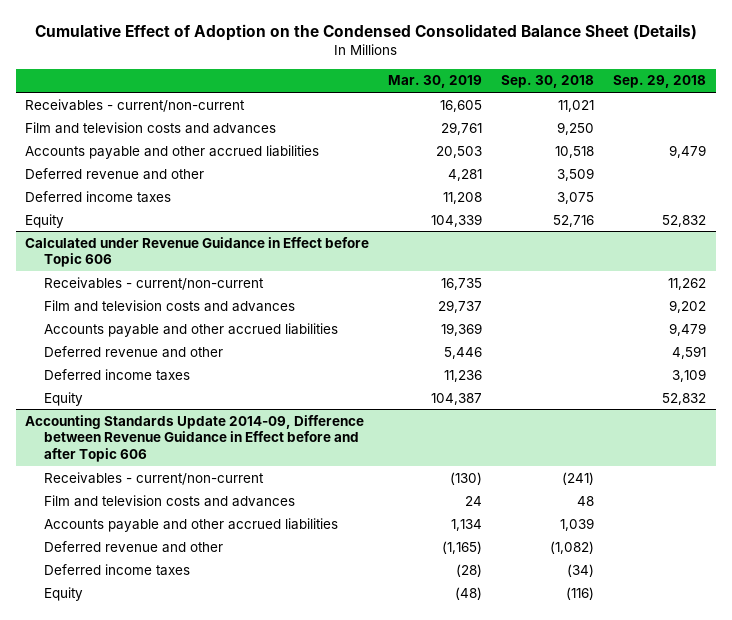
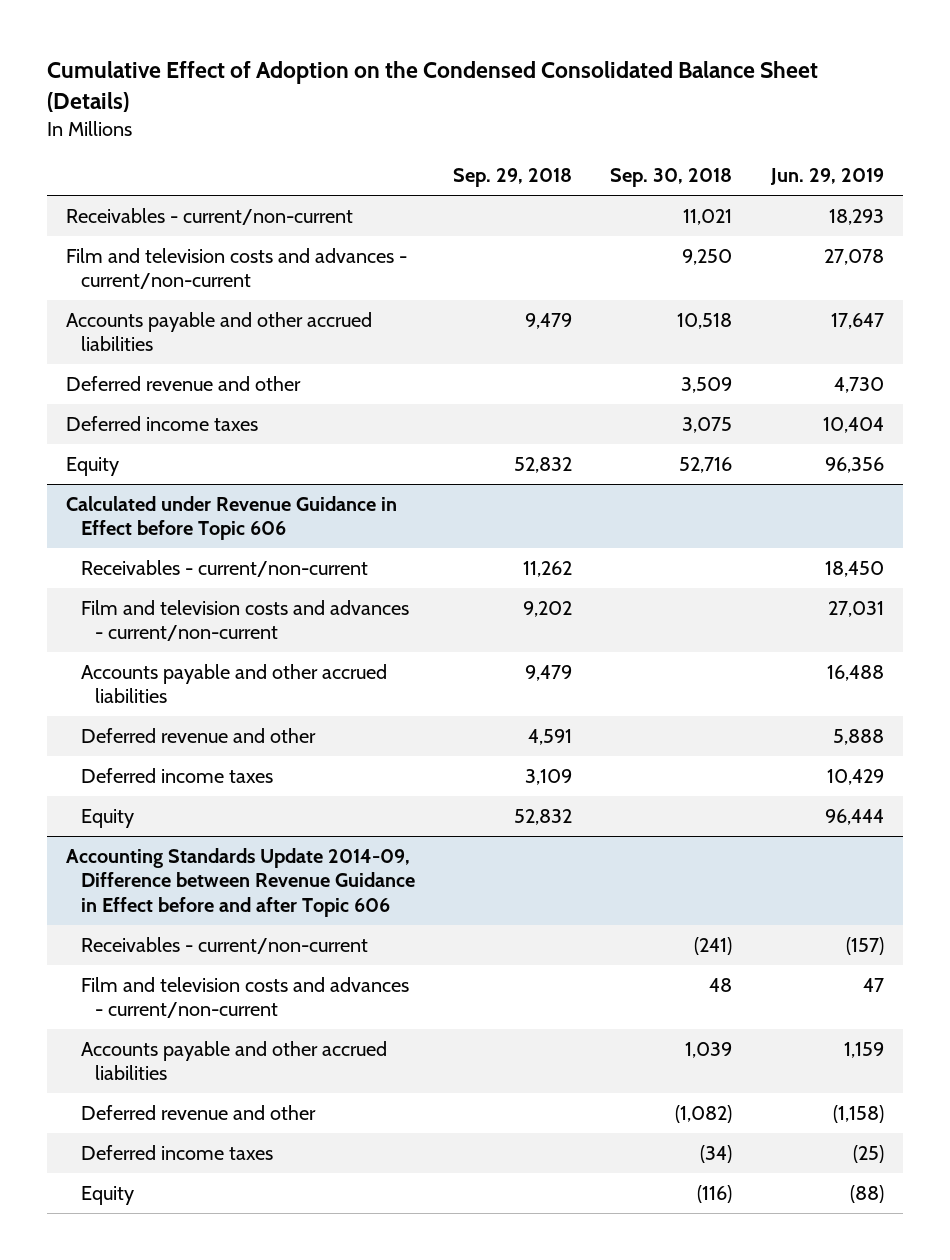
[388,75,483,89] Mar. 30, 2019 -> none
none -> [769,168,884,186] Jun. 29, 2019
[25,121,277,134] Film and television costs and advances -> [66,247,408,290] Film and television costs and advances - current/non-current
[43,299,295,312] Film and television costs and advances -> [80,599,409,642] Film and television costs and advances - current/non-current
[43,494,295,507] Film and television costs and advances -> [80,976,409,1019] Film and television costs and advances - current/non-current

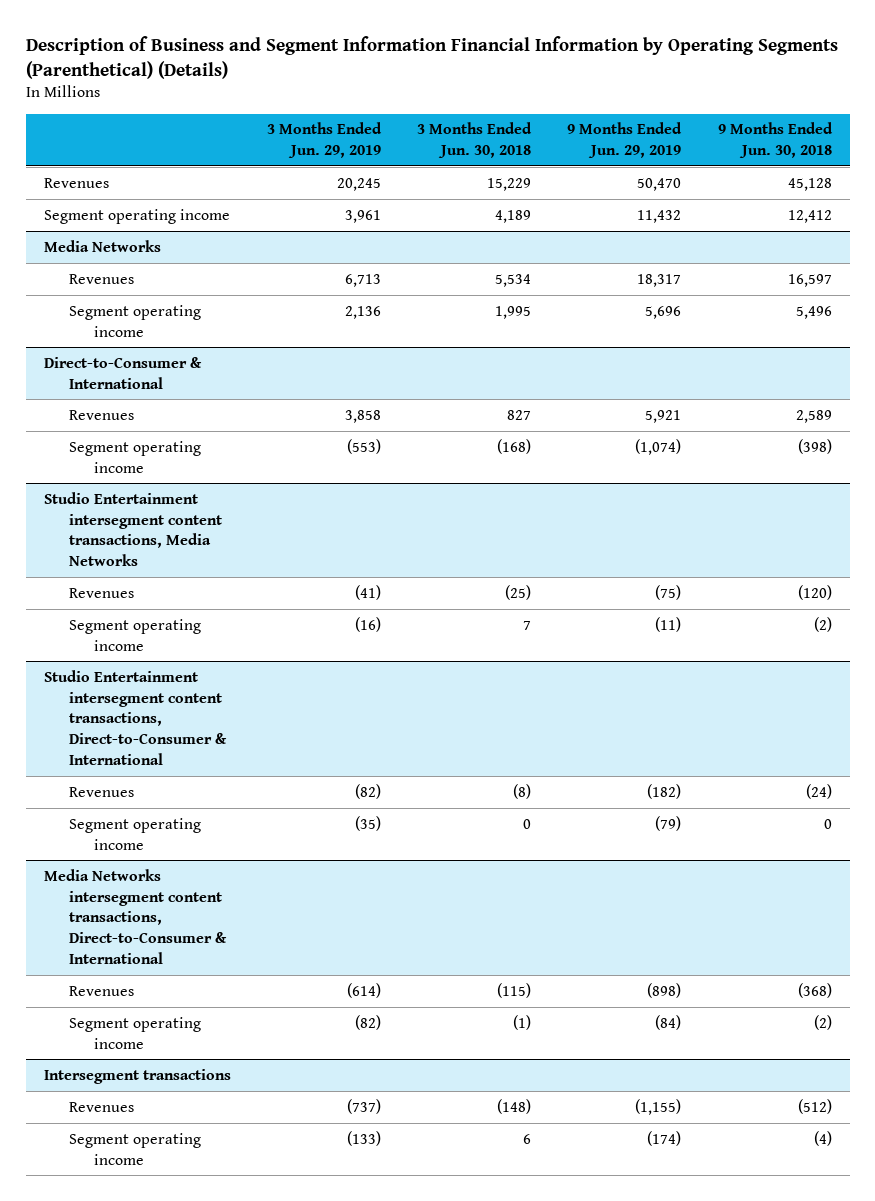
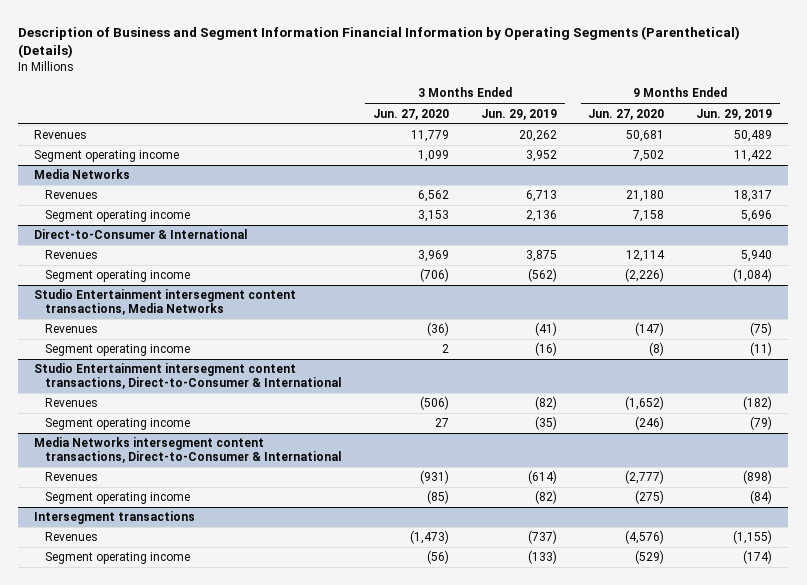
[417,122,533,159] 3 Months Ended Jun. 30, 2018 -> none
[717,122,833,159] 9 Months Ended Jun. 30, 2018 -> none
none -> [372,108,449,120] Jun. 27, 2020
none -> [588,108,665,120] Jun. 27, 2020
[337,177,382,191] 20,245 -> [518,130,557,143] 20,262
[637,177,682,191] 50,470 -> [734,130,773,143] 50,489
[345,209,382,223] 3,961 -> [525,150,557,163] 3,952
[637,209,682,223] 11,432 -> [734,150,773,163] 11,422
[345,409,382,423] 3,858 -> [525,250,557,263] 3,875
[645,409,682,423] 5,921 -> [741,250,773,263] 5,940
[347,438,382,454] (553) -> [527,268,557,283] (562)
[635,438,682,455] (1,074) -> [733,268,773,283] (1,084)

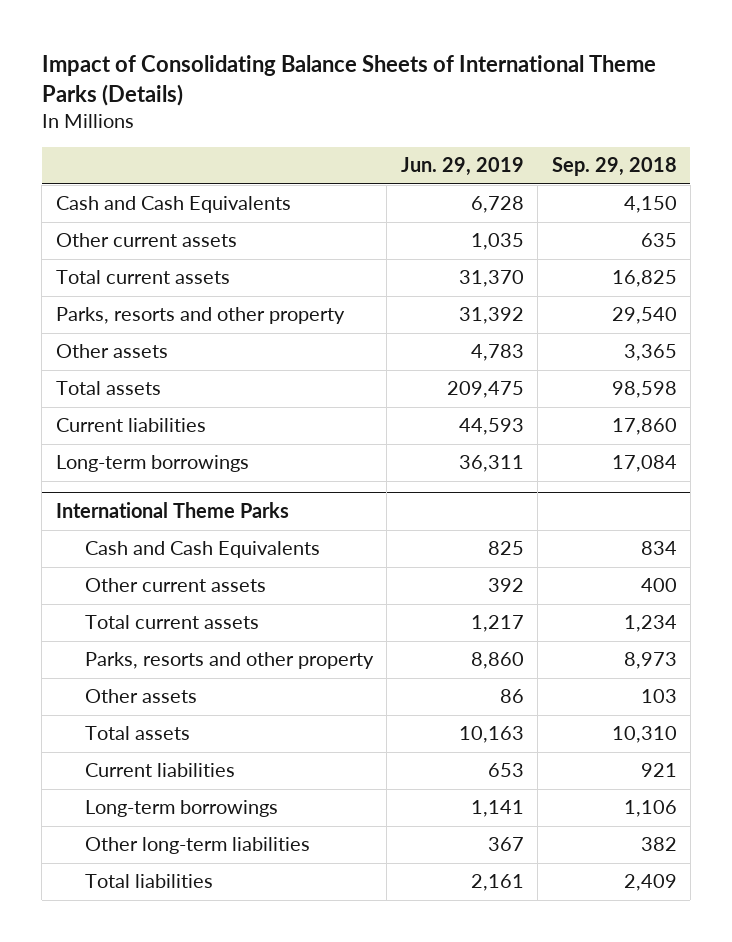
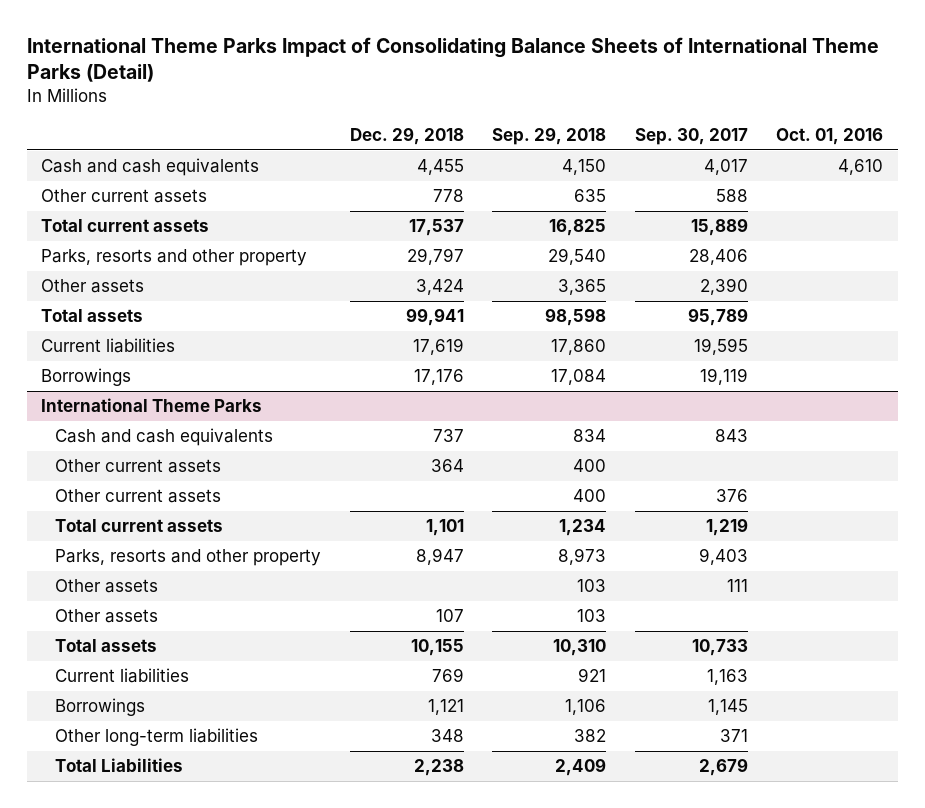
[41,54,656,106] Impact of Consolidating Balance Sheets of International Theme Parks (Details) -> [26,37,879,83] International Theme Parks Impact of Consolidating Balance Sheets of International Theme Parks (Detail)
[400,157,524,177] Jun. 29, 2019 -> none
none -> [349,126,464,145] Dec. 29, 2018
none -> [634,127,748,145] Sep. 30, 2017
none -> [776,127,884,145] Oct. 01, 2016
[55,196,291,214] Cash and Cash Equivalents -> [41,158,260,177] Cash and cash equivalents
[55,455,249,473] Long-term borrowings -> [41,368,132,387] Borrowings
[85,541,321,559] Cash and Cash Equivalents -> [55,428,274,447] Cash and cash equivalents
none -> [55,489,222,504] Other current assets
none -> [55,609,159,624] Other assets
[85,800,279,818] Long-term borrowings -> [55,698,146,717] Borrowings
[85,874,214,889] Total liabilities -> [55,758,184,773] Total Liabilities

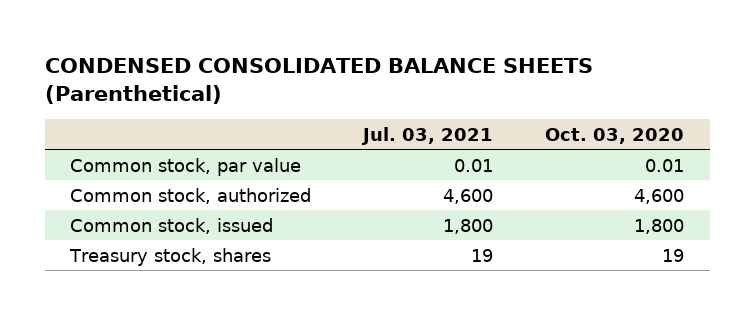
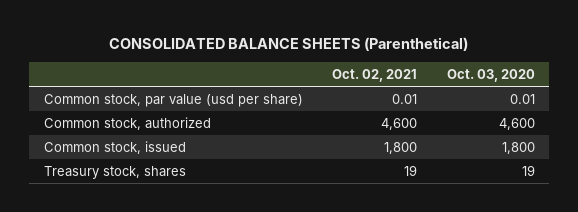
[44,57,593,104] CONDENSED CONSOLIDATED BALANCE SHEETS (Parenthetical) -> [109,36,469,51] CONSOLIDATED BALANCE SHEETS (Parenthetical)
[361,126,494,145] Jul. 03, 2021 -> none
none -> [332,68,418,82] Oct. 02, 2021
[70,157,302,176] Common stock, par value -> [43,93,303,107] Common stock, par value (usd per share)

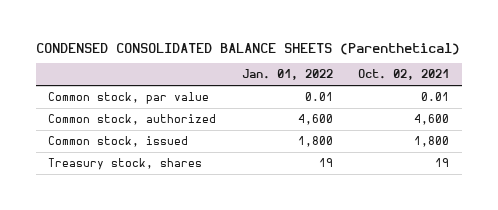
[109,36,469,51] CONSOLIDATED BALANCE SHEETS (Parenthetical) -> [35,42,460,55] CONDENSED CONSOLIDATED BALANCE SHEETS (Parenthetical)
[446,68,535,82] Oct. 03, 2020 -> none
none -> [241,69,333,81] Jan. 01, 2022
[43,93,303,107] Common stock, par value (usd per share) -> [48,91,210,104] Common stock, par value

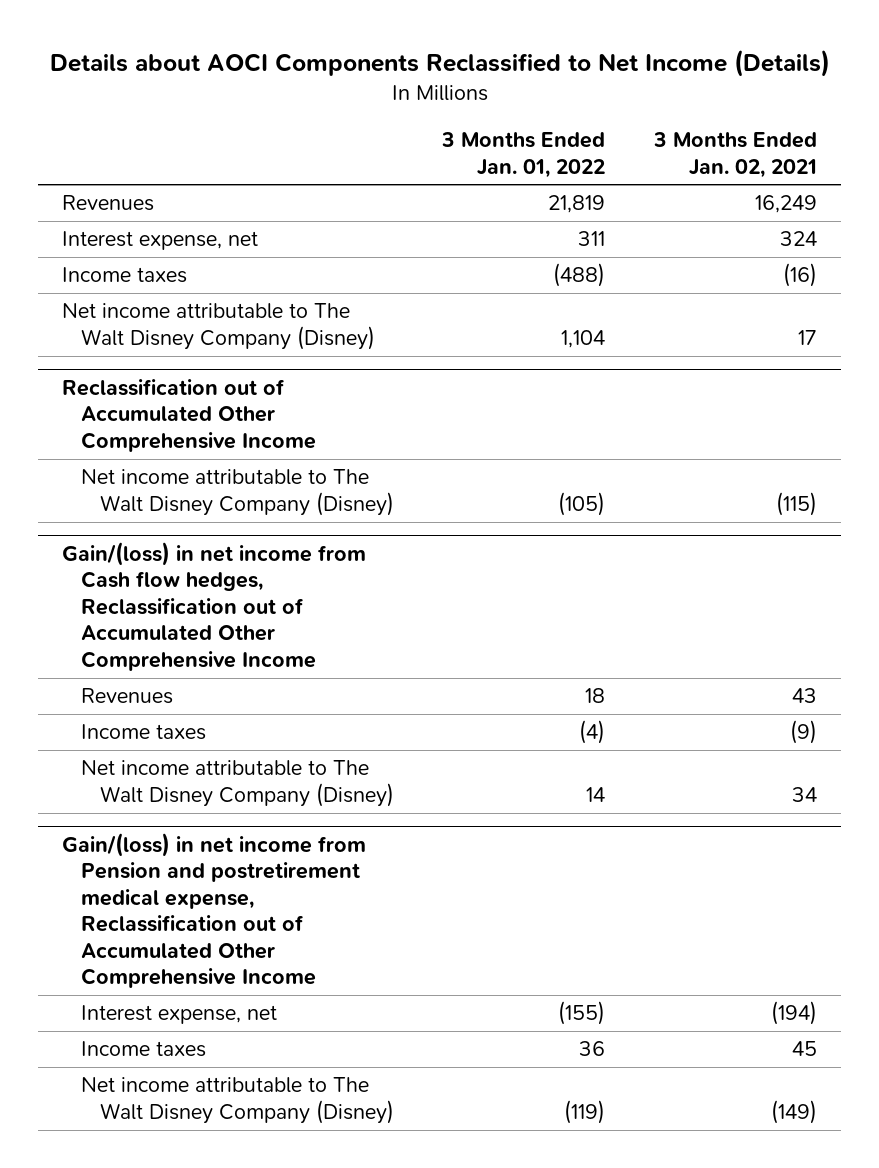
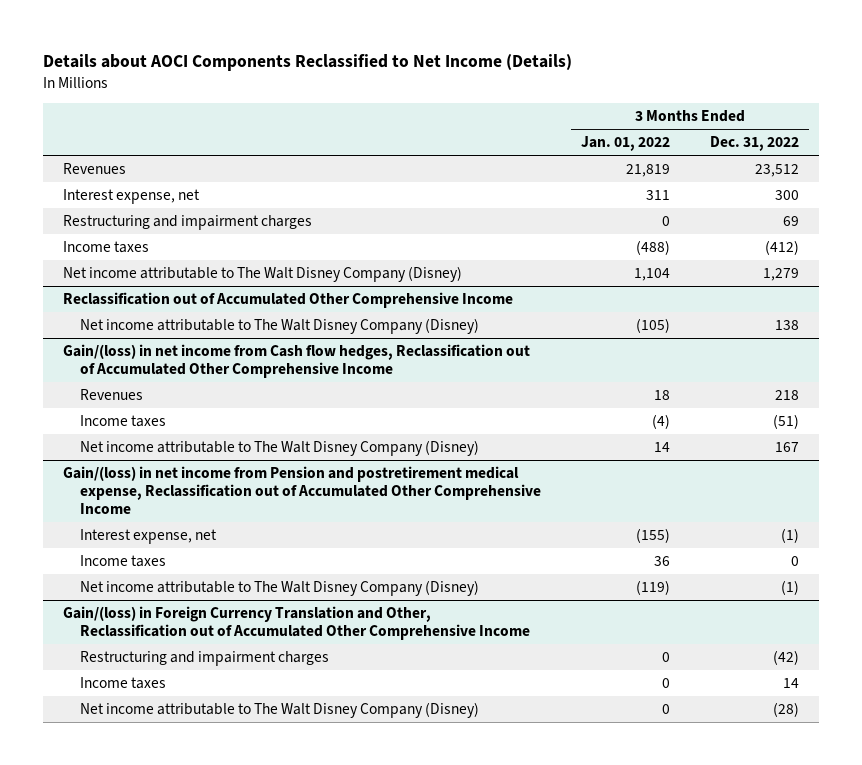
[652,132,817,178] 3 Months Ended Jan. 02, 2021 -> none
none -> [710,136,800,152] Dec. 31, 2022
none -> [63,215,313,231] Restructuring and impairment charges
none -> [63,606,531,641] Gain/(loss) in Foreign Currency Translation and Other, Reclassification out of Accumulated Other Comprehensive Income
none -> [80,651,330,667] Restructuring and impairment charges
none -> [80,677,167,690] Income taxes
none -> [80,702,480,719] Net income attributable to The Walt Disney Company (Disney)

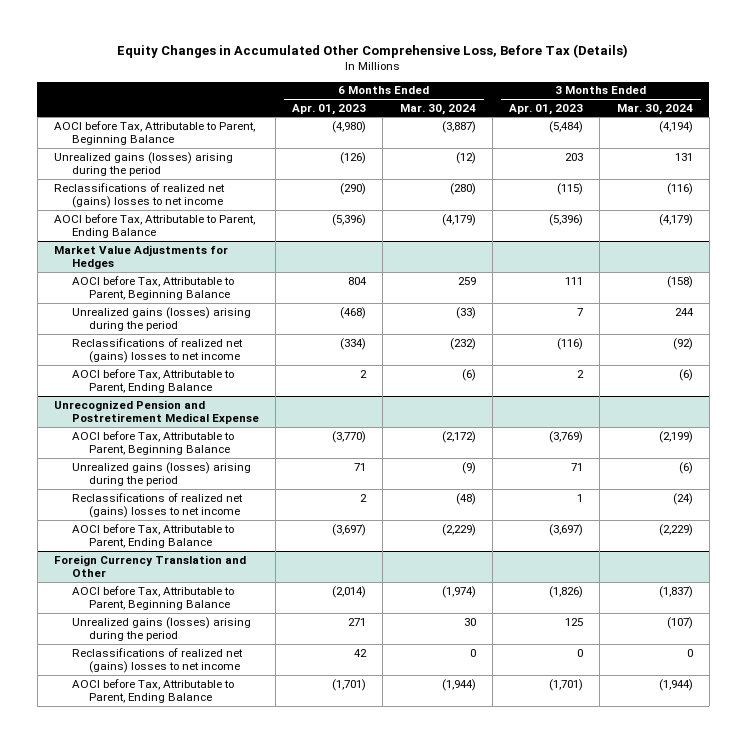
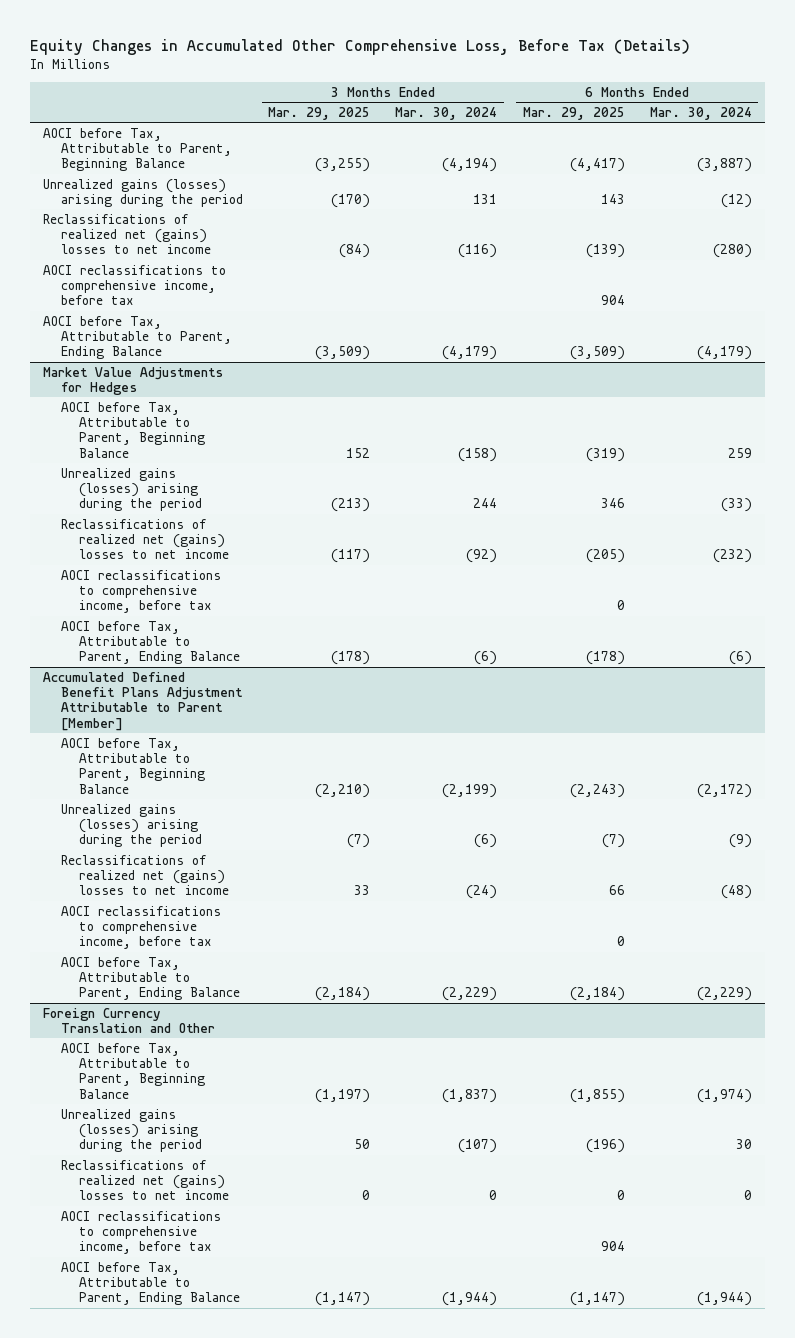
[292,103,367,115] Apr. 01, 2023 -> none
[509,103,584,115] Apr. 01, 2023 -> none
none -> [268,106,371,120] Mar. 29, 2025
none -> [522,106,625,120] Mar. 29, 2025
none -> [42,264,226,306] AOCI reclassifications to comprehensive income, before tax
none -> [60,569,221,614] AOCI reclassifications to comprehensive income, before tax
[54,399,259,424] Unrecognized Pension and Postretirement Medical Expense -> [42,671,243,731] Accumulated Defined Benefit Plans Adjustment Attributable to Parent [Member]
none -> [60,905,221,950] AOCI reclassifications to comprehensive income, before tax
none -> [60,1210,221,1255] AOCI reclassifications to comprehensive income, before tax

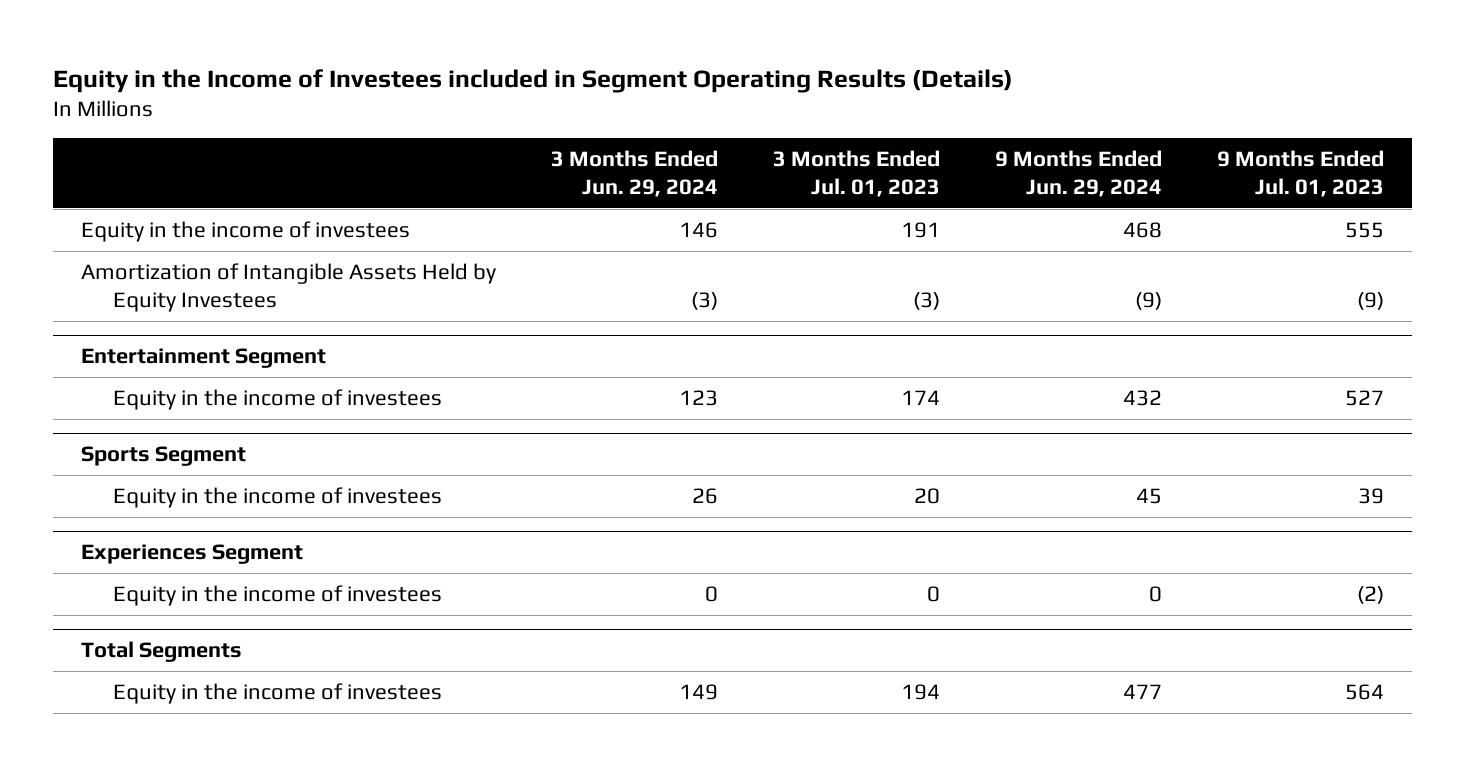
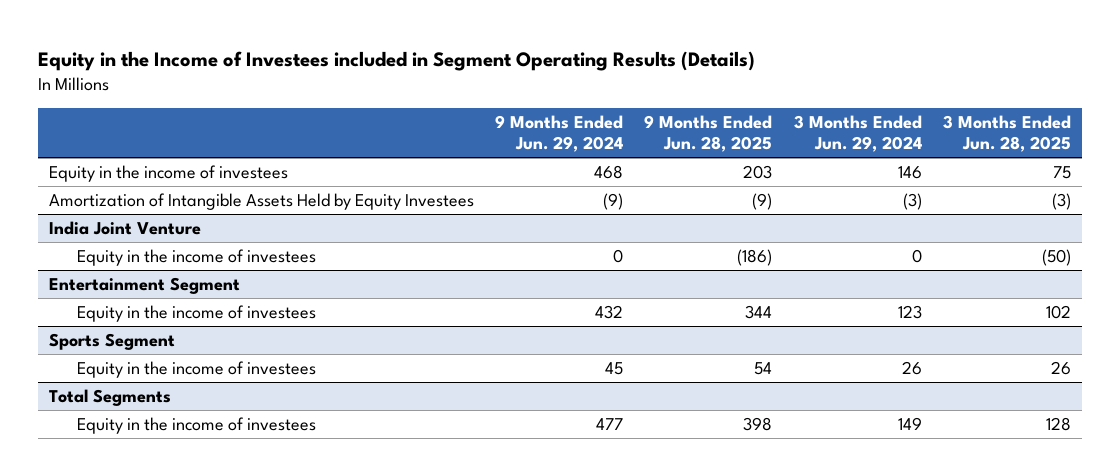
[772,149,940,197] 3 Months Ended Jul. 01, 2023 -> none
[1217,149,1385,197] 9 Months Ended Jul. 01, 2023 -> none
none -> [644,114,773,153] 9 Months Ended Jun. 28, 2025
none -> [943,114,1072,153] 3 Months Ended Jun. 28, 2025
none -> [48,220,201,235] India Joint Venture
none -> [76,248,316,266] Equity in the income of investees
[80,543,303,564] Experiences Segment -> none
[113,584,443,606] Equity in the income of investees -> none

